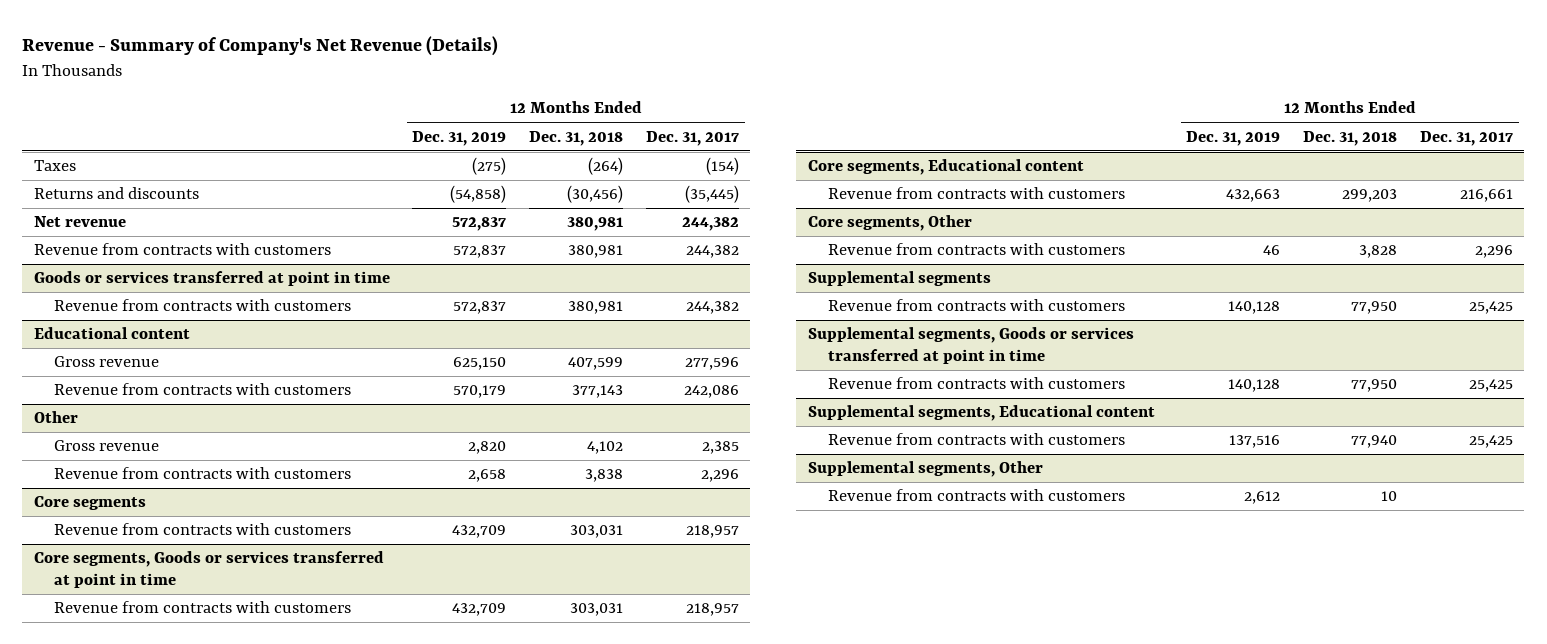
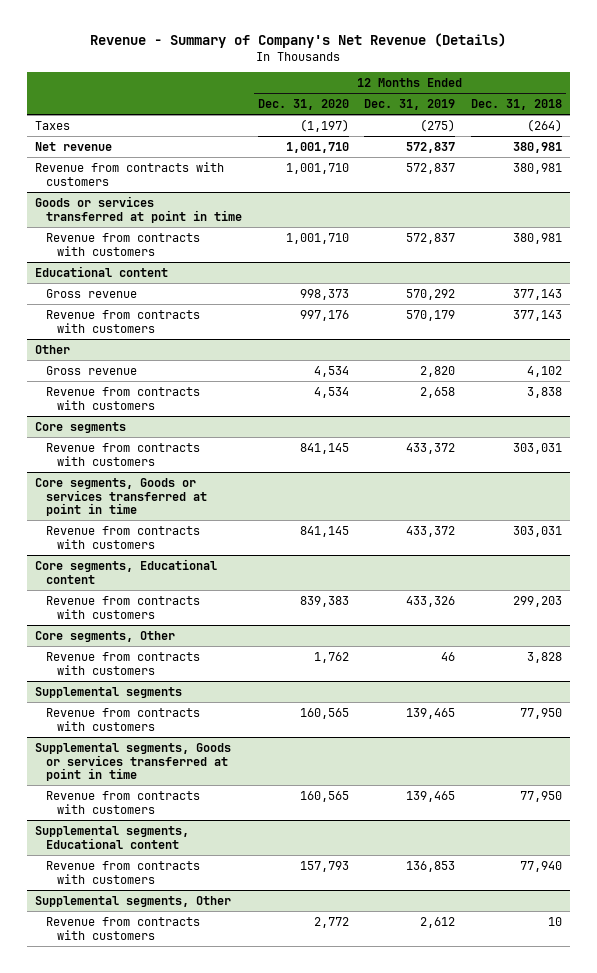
[645,130,739,146] Dec. 31, 2017 -> none
none -> [257,98,349,110] Dec. 31, 2020
[33,187,199,200] Returns and discounts -> none
[453,357,507,371] 625,150 -> [406,288,456,300] 570,292
[568,357,624,371] 407,599 -> [513,288,563,300] 377,143
[452,525,507,539] 432,709 -> [406,442,456,454] 433,372
[452,603,507,617] 432,709 -> [406,525,456,537] 433,372
[1226,189,1281,203] 432,663 -> [406,595,456,607] 433,326
[1228,301,1281,315] 140,128 -> [406,707,456,719] 139,465
[1228,379,1281,393] 140,128 -> [406,790,456,802] 139,465
[1229,435,1281,449] 137,516 -> [406,860,456,872] 136,853

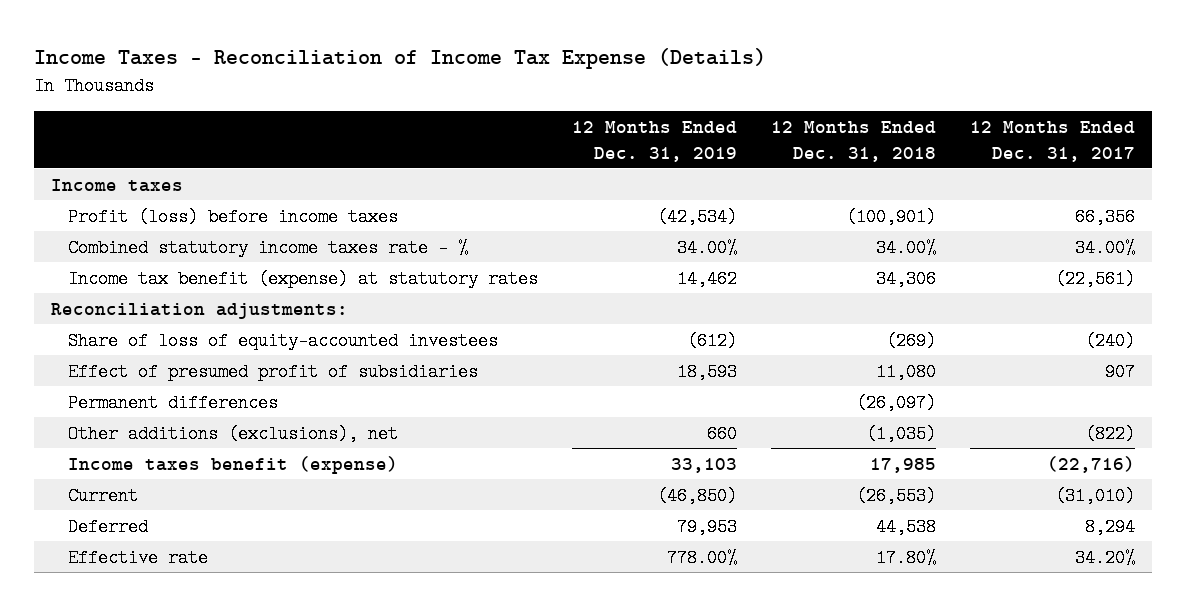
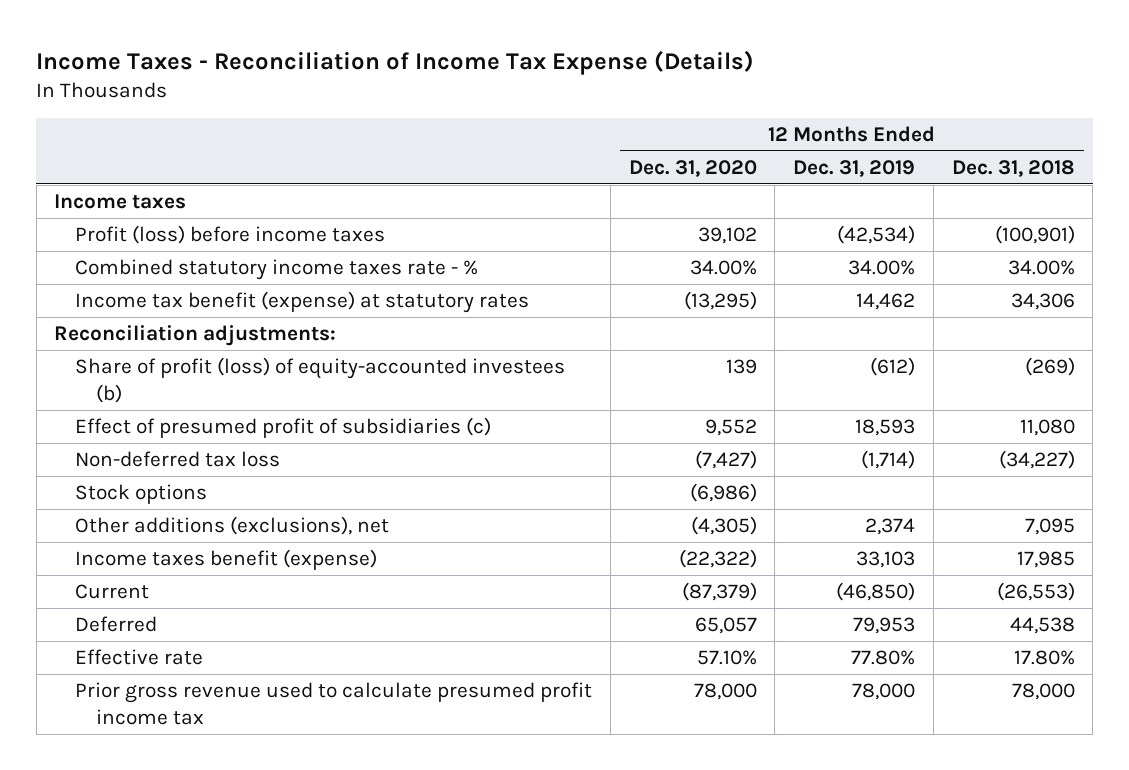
[969,120,1135,162] 12 Months Ended Dec. 31, 2017 -> none
none -> [628,159,757,177] Dec. 31, 2020
[68,393,279,412] Permanent differences -> none
[68,331,499,350] Share of loss of equity-accounted investees -> [75,357,566,403] Share of profit (loss) of equity-accounted investees (b)
[68,362,479,381] Effect of presumed profit of subsidiaries -> [75,417,492,439] Effect of presumed profit of subsidiaries (c)
none -> [75,451,281,468] Non-deferred tax loss
none -> [75,484,208,505] Stock options
[707,424,738,443] 660 -> [865,518,916,536] 2,374
[865,424,936,443] (1,035) -> [1024,518,1075,536] 7,095
[667,548,738,567] 778.00% -> [851,650,916,666] 77.80%
none -> [75,682,593,725] Prior gross revenue used to calculate presumed profit income tax

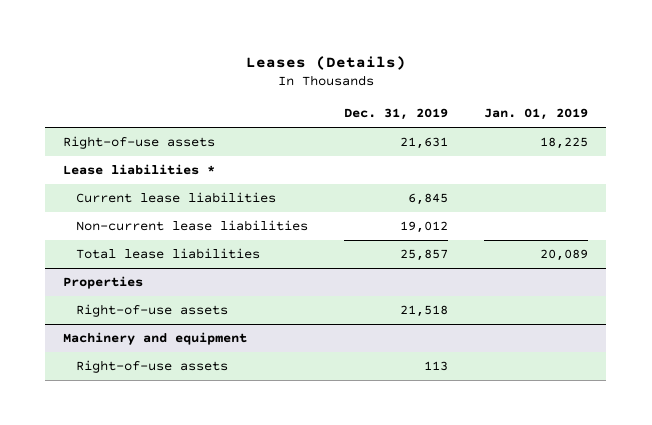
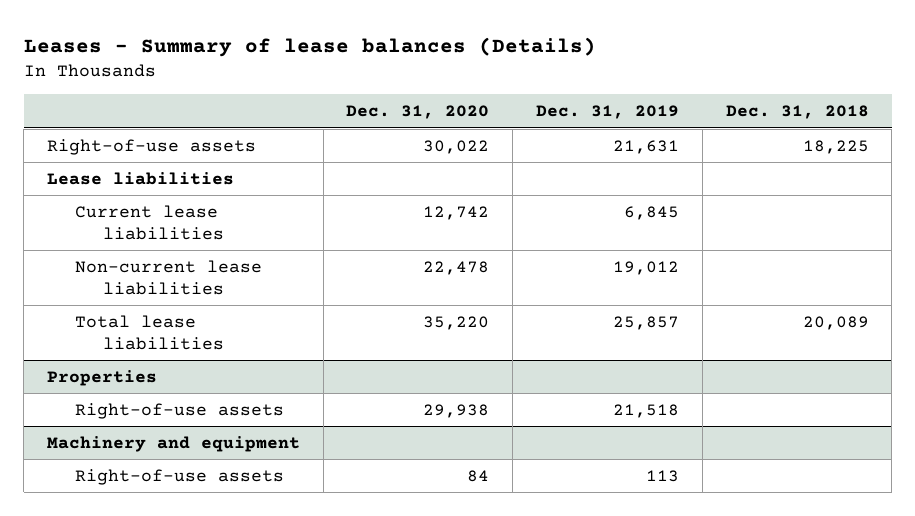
[245,55,406,70] Leases (Details) -> [23,36,596,57] Leases - Summary of lease balances (Details)
[484,108,589,121] Jan. 01, 2019 -> none
none -> [346,105,490,120] Dec. 31, 2020
none -> [725,105,869,120] Dec. 31, 2018
[63,164,216,176] Lease liabilities * -> [46,171,234,185] Lease liabilities

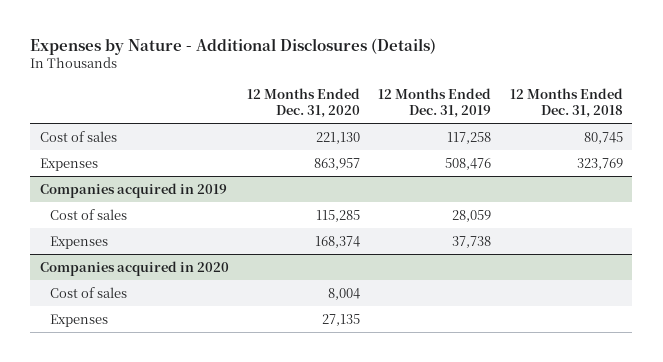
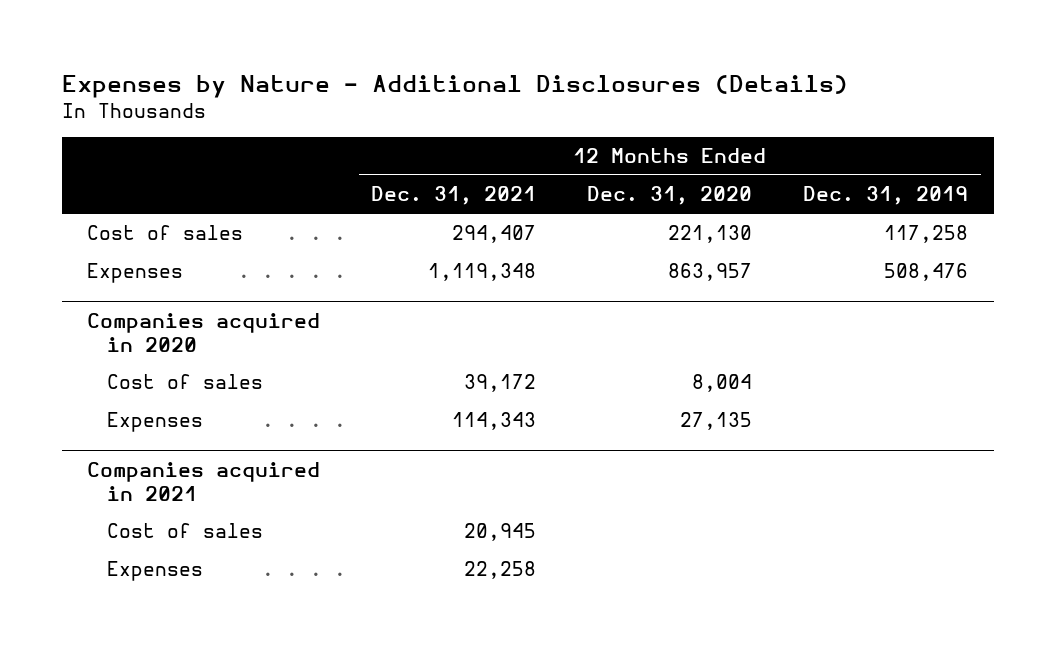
[509,87,623,119] 12 Months Ended Dec. 31, 2018 -> none
none -> [371,186,537,206] Dec. 31, 2021
[39,182,227,198] Companies acquired in 2019 -> none
[49,208,127,220] Cost of sales -> none
[49,235,108,249] Expenses -> none
none -> [87,462,321,501] Companies acquired in 2021
none -> [107,523,264,539] Cost of sales
none -> [107,561,204,582] Expenses

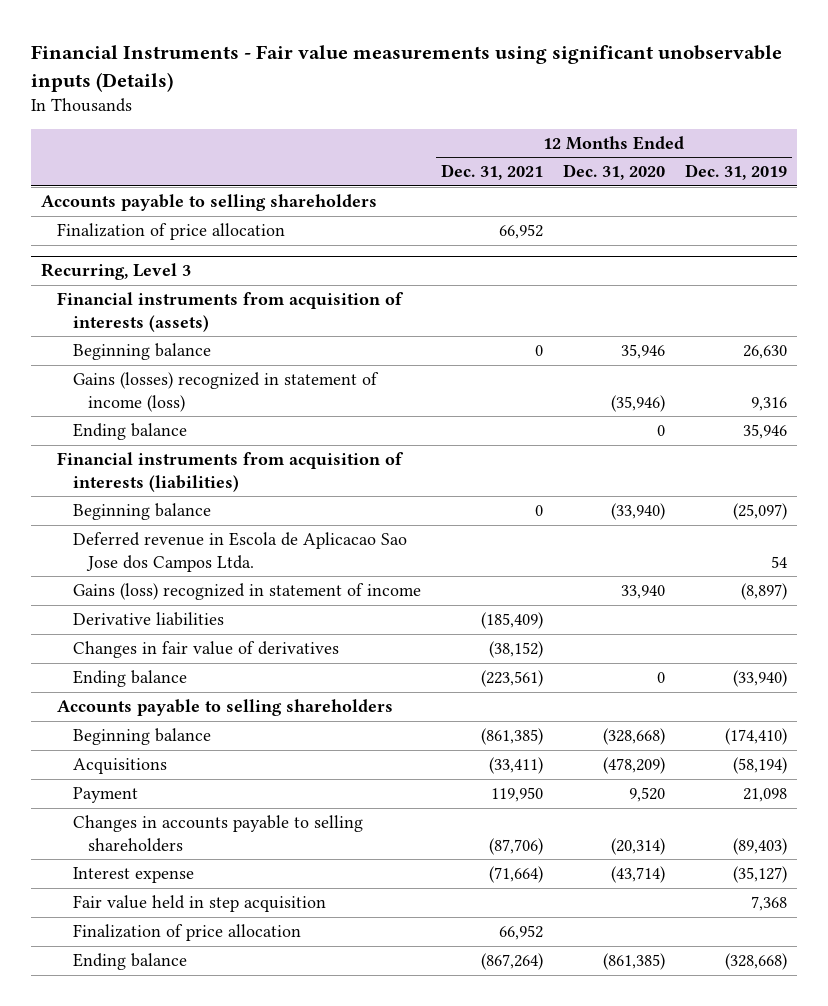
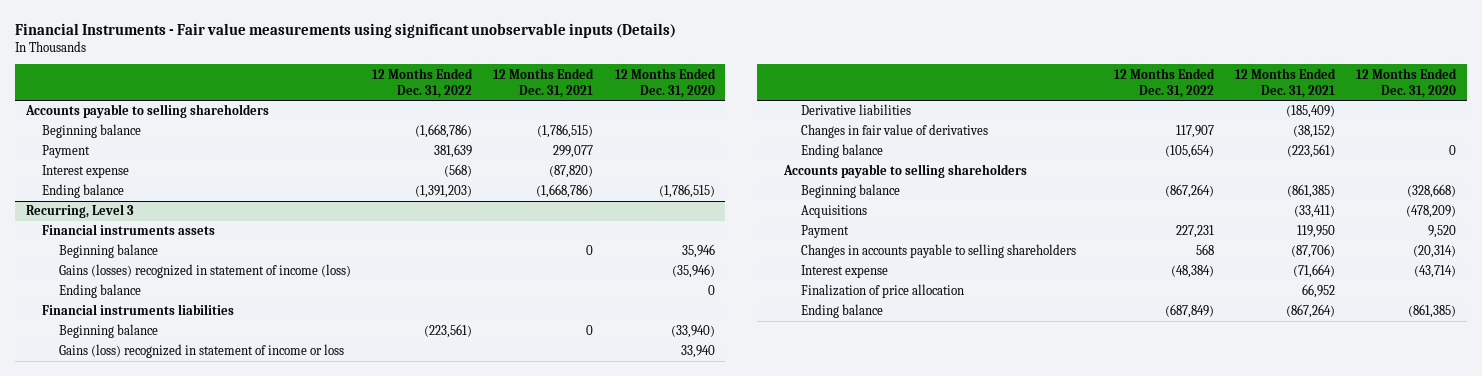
[684,164,787,181] Dec. 31, 2019 -> none
none -> [372,67,474,98] 12 Months Ended Dec. 31, 2022
[56,223,285,241] Finalization of price allocation -> none
none -> [42,124,142,139] Beginning balance
none -> [42,145,91,159] Payment
none -> [42,165,130,179] Interest expense
none -> [42,184,125,199] Ending balance
[56,292,404,332] Financial instruments from acquisition of interests (assets) -> [42,224,216,236] Financial instruments assets
[56,452,404,492] Financial instruments from acquisition of interests (liabilities) -> [42,304,235,316] Financial instruments liabilities
[72,532,407,572] Deferred revenue in Escola de Aplicacao Sao Jose dos Campos Ltda. -> none
[72,583,421,601] Gains (loss) recognized in statement of income -> [59,344,345,359] Gains (loss) recognized in statement of income or loss
[72,895,326,913] Fair value held in step acquisition -> none

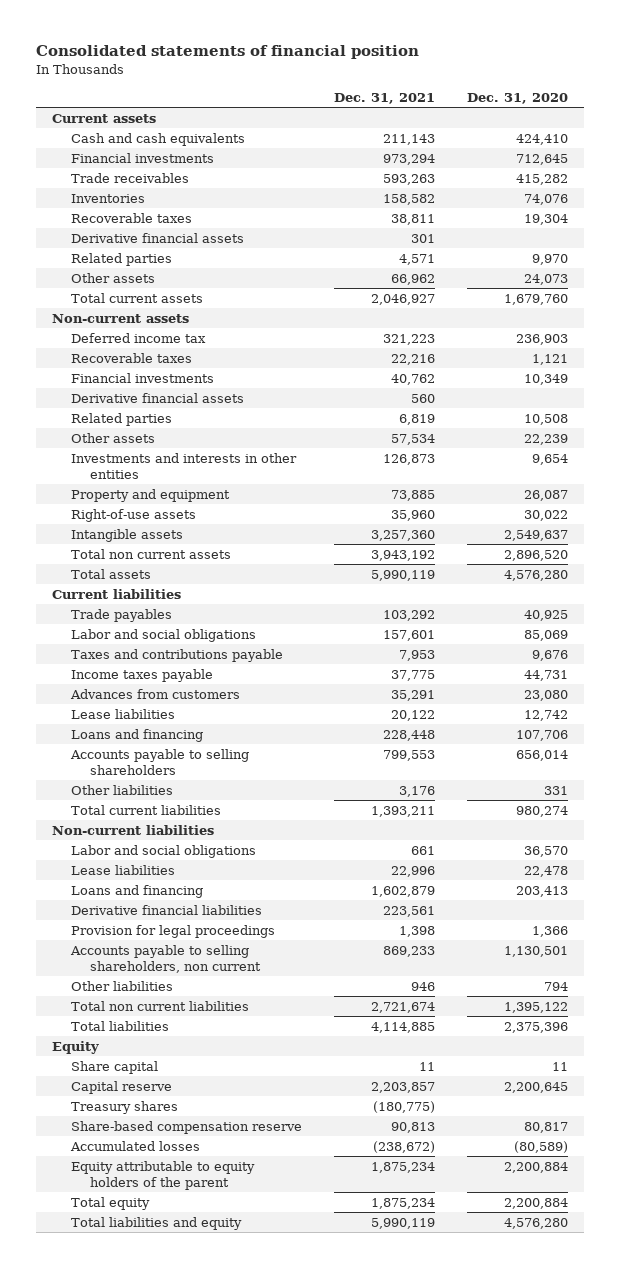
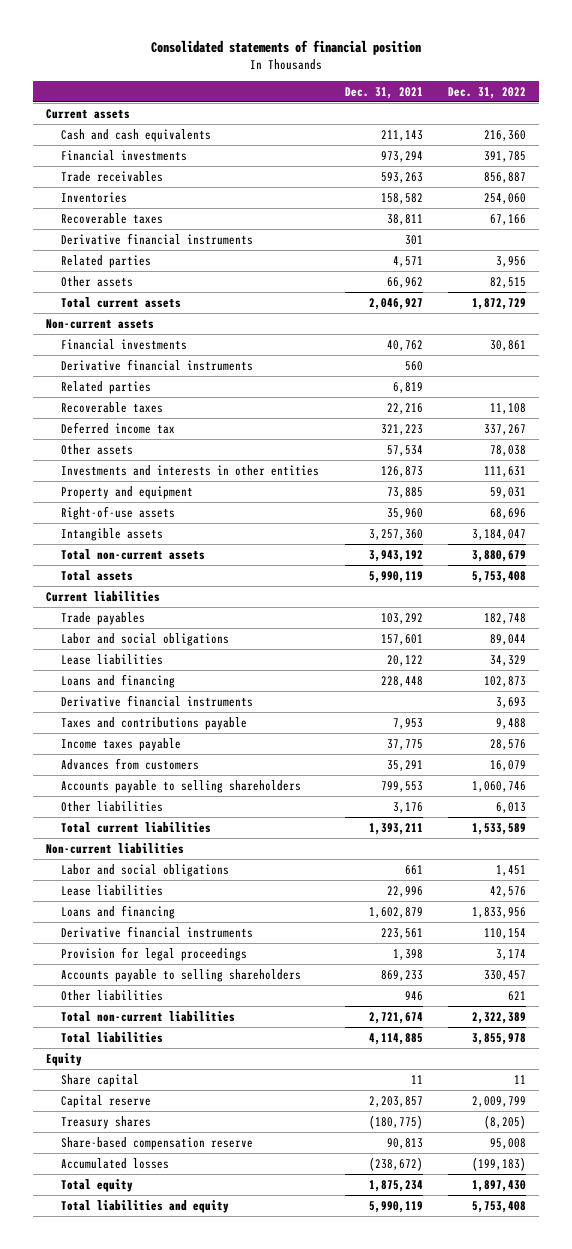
[467,92,569,104] Dec. 31, 2020 -> none
none -> [448,86,527,99] Dec. 31, 2022
[70,232,244,243] Derivative financial assets -> [61,232,254,245] Derivative financial instruments
[70,392,244,403] Derivative financial assets -> [61,358,254,371] Derivative financial instruments
[70,352,192,363] Recoverable taxes -> [61,401,164,413] Recoverable taxes
[70,332,206,343] Deferred income tax -> [61,421,176,434] Deferred income tax
[70,548,231,559] Total non current assets -> [61,548,206,560] Total non-current assets
[70,708,175,719] Lease liabilities -> [61,653,164,665] Lease liabilities
[70,728,203,742] Loans and financing -> [61,673,176,688] Loans and financing
none -> [61,694,254,707] Derivative financial instruments
[70,904,262,915] Derivative financial liabilities -> [61,925,254,938] Derivative financial instruments
[69,944,261,973] Accounts payable to selling shareholders, non current -> [61,968,302,982] Accounts payable to selling shareholders
[70,1000,249,1011] Total non current liabilities -> [61,1010,236,1022] Total non-current liabilities
[70,1160,255,1190] Equity attributable to equity holders of the parent -> none

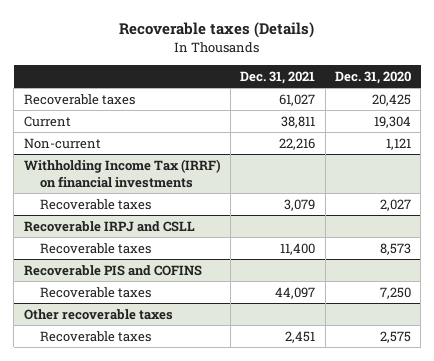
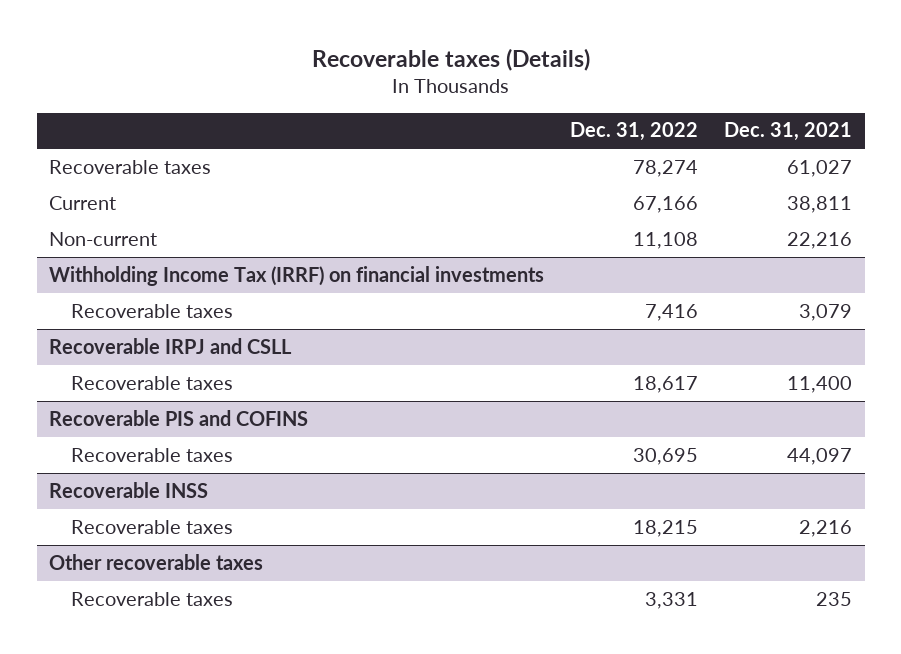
[334,70,411,84] Dec. 31, 2020 -> none
none -> [570,122,699,142] Dec. 31, 2022
none -> [49,481,209,498] Recoverable INSS
none -> [71,519,234,534] Recoverable taxes
[285,330,316,343] 2,451 -> [815,591,852,606] 235

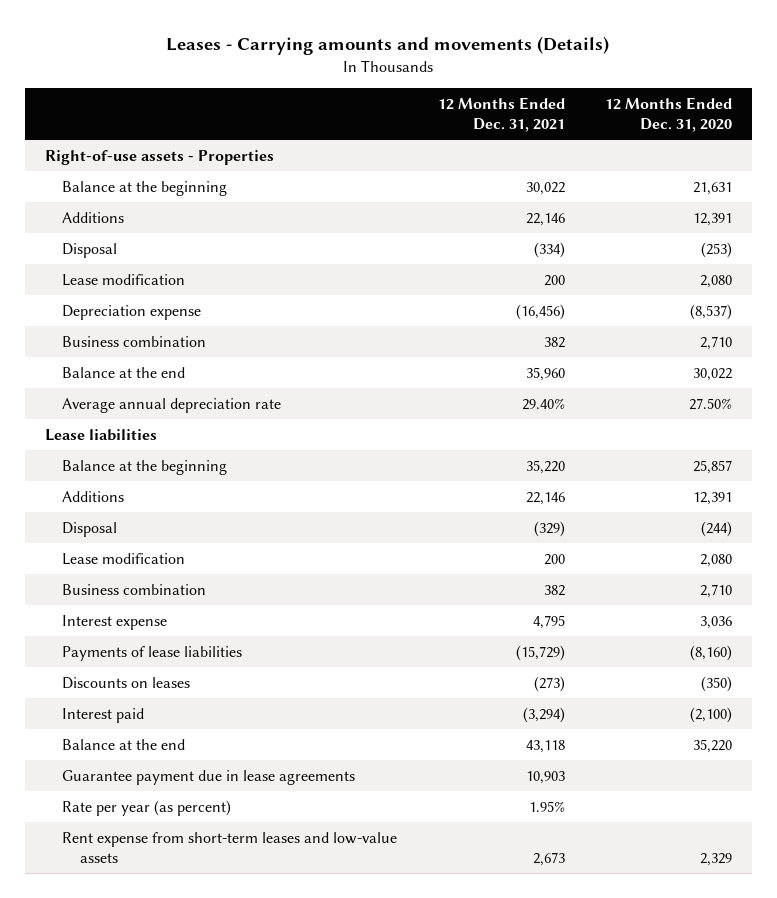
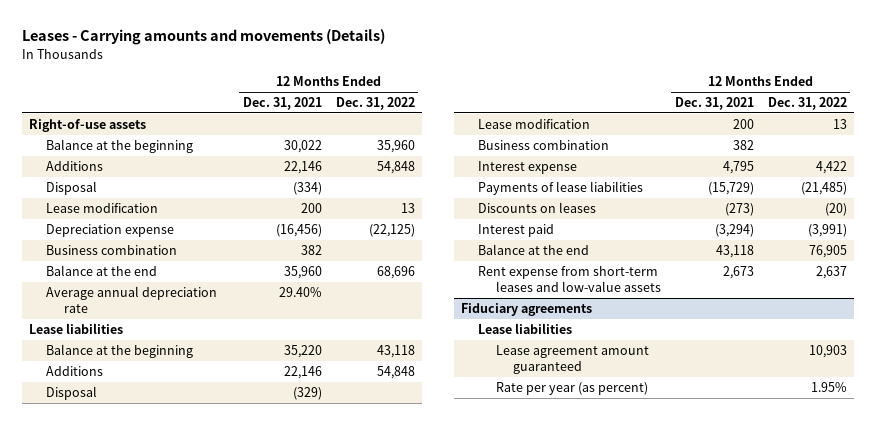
[604,96,732,132] 12 Months Ended Dec. 31, 2020 -> none
none -> [335,97,415,111] Dec. 31, 2022
[45,149,275,165] Right-of-use assets - Properties -> [28,119,146,133] Right-of-use assets
[62,769,356,785] Guarantee payment due in lease agreements -> none
[62,799,232,816] Rate per year (as percent) -> none
none -> [460,303,592,317] Fiduciary agreements
none -> [478,323,573,335] Lease liabilities
none -> [495,345,649,375] Lease agreement amount guaranteed
none -> [495,382,648,396] Rate per year (as percent)

